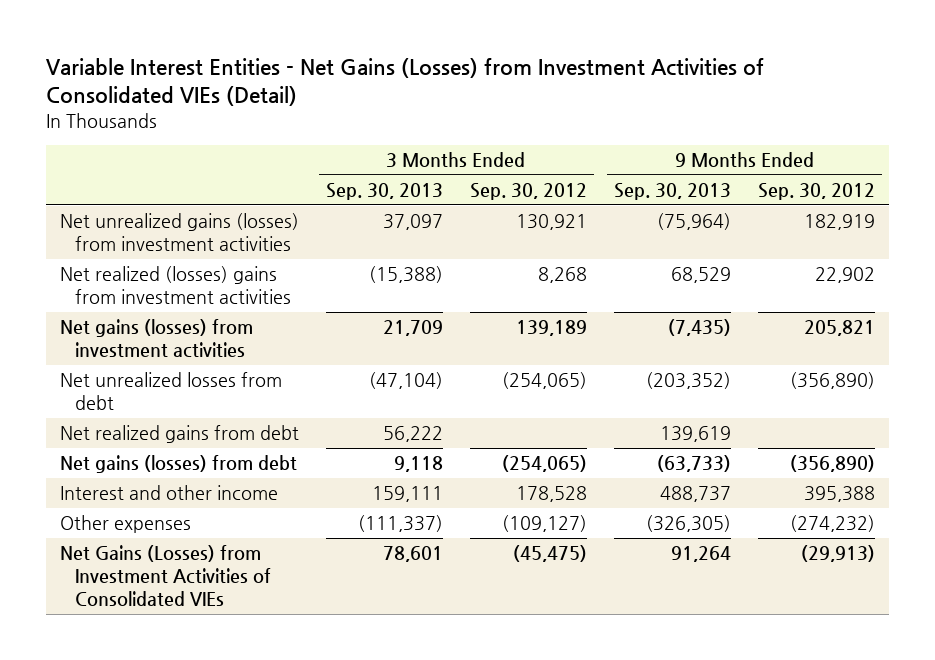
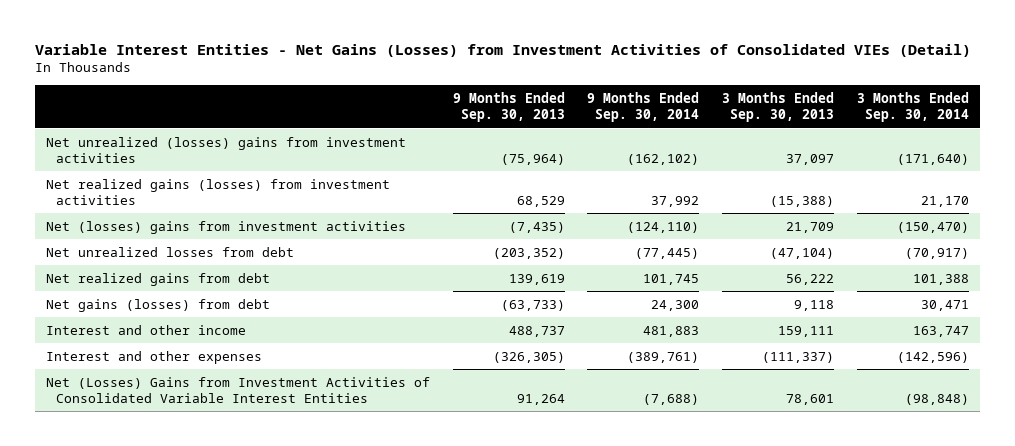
[469,183,587,201] Sep. 30, 2012 -> none
[758,183,876,201] Sep. 30, 2012 -> none
none -> [587,92,700,123] 9 Months Ended Sep. 30, 2014
none -> [856,92,969,123] 3 Months Ended Sep. 30, 2014
[59,213,299,252] Net unrealized gains (losses) from investment activities -> [46,136,407,163] Net unrealized (losses) gains from investment activities
[59,266,292,305] Net realized (losses) gains from investment activities -> [46,178,391,205] Net realized gains (losses) from investment activities
[59,319,253,359] Net gains (losses) from investment activities -> [46,220,407,234] Net (losses) gains from investment activities
[59,515,191,534] Other expenses -> [46,350,263,364] Interest and other expenses
[59,545,272,607] Net Gains (Losses) from Investment Activities of Consolidated VIEs -> [46,376,431,403] Net (Losses) Gains from Investment Activities of Consolidated Variable Interest Entities

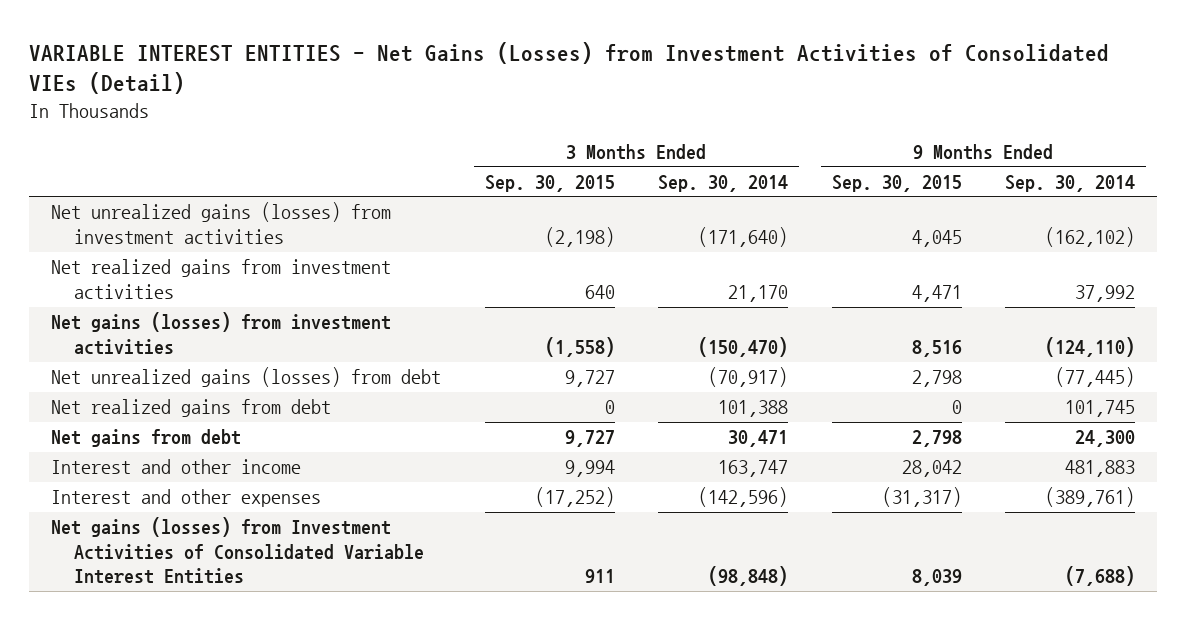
[34,43,971,57] Variable Interest Entities - Net Gains (Losses) from Investment Activities of Consolidated VIEs (Detail) -> [29,41,1110,95] VARIABLE INTEREST ENTITIES - Net Gains (Losses) from Investment Activities of Consolidated VIEs (Detail)
[452,92,565,123] 9 Months Ended Sep. 30, 2013 -> none
[722,92,835,123] 3 Months Ended Sep. 30, 2013 -> none
none -> [484,174,615,192] Sep. 30, 2015
none -> [831,174,962,192] Sep. 30, 2015
[46,136,407,163] Net unrealized (losses) gains from investment activities -> [51,202,392,244] Net unrealized gains (losses) from investment activities
[46,178,391,205] Net realized gains (losses) from investment activities -> [51,259,392,299] Net realized gains from investment activities
[46,220,407,234] Net (losses) gains from investment activities -> [51,312,392,355] Net gains (losses) from investment activities
[46,246,295,257] Net unrealized losses from debt -> [51,367,442,388] Net unrealized gains (losses) from debt
[46,298,271,312] Net gains (losses) from debt -> [51,429,242,448] Net gains from debt
[46,376,431,403] Net (Losses) Gains from Investment Activities of Consolidated Variable Interest Entities -> [51,517,425,585] Net gains (losses) from Investment Activities of Consolidated Variable Interest Entities

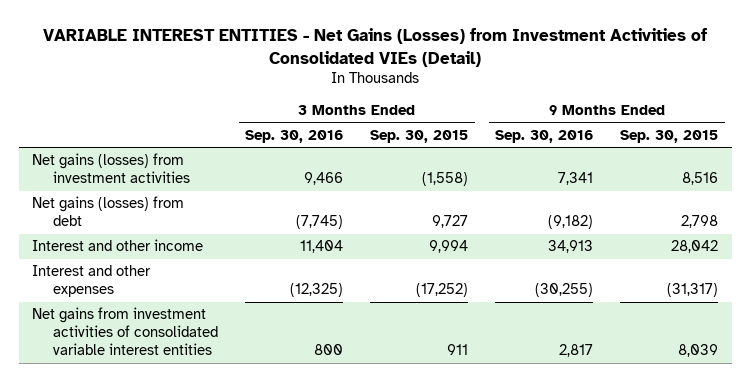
[658,174,789,192] Sep. 30, 2014 -> none
[1005,174,1136,192] Sep. 30, 2014 -> none
none -> [245,129,344,143] Sep. 30, 2016
none -> [495,129,594,143] Sep. 30, 2016
[51,202,392,244] Net unrealized gains (losses) from investment activities -> none
[51,259,392,299] Net realized gains from investment activities -> none
[51,367,442,388] Net unrealized gains (losses) from debt -> none
[51,399,332,418] Net realized gains from debt -> none
[51,429,242,448] Net gains from debt -> [32,196,185,227] Net gains (losses) from debt
[51,517,425,585] Net gains (losses) from Investment Activities of Consolidated Variable Interest Entities -> [32,307,219,356] Net gains from investment activities of consolidated variable interest entities

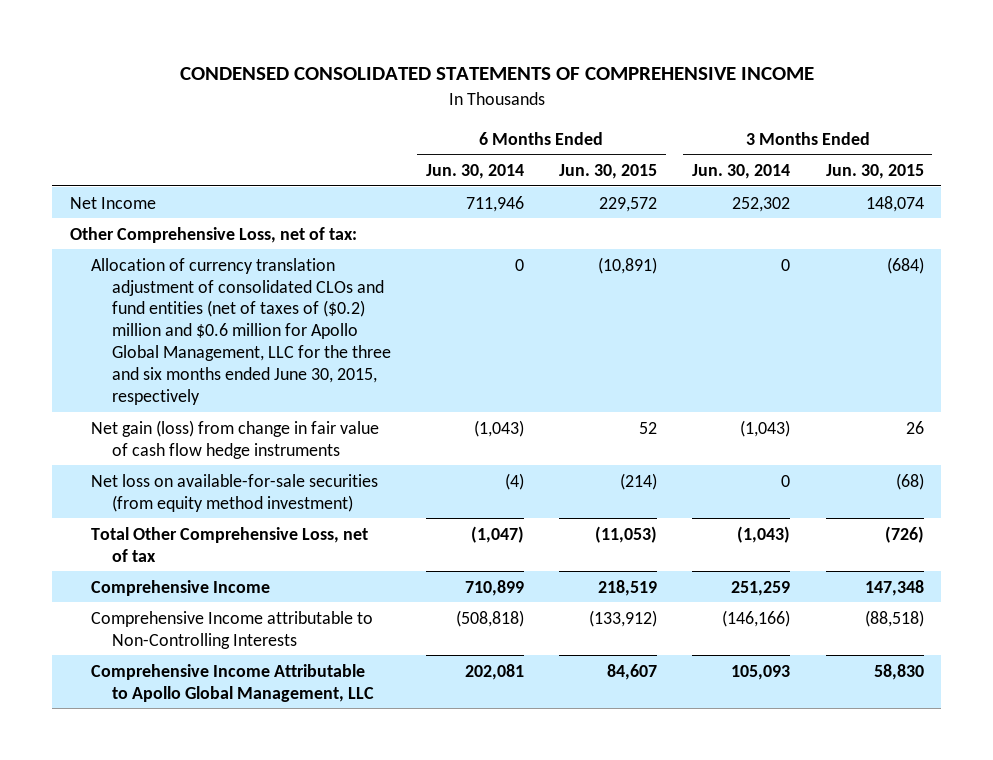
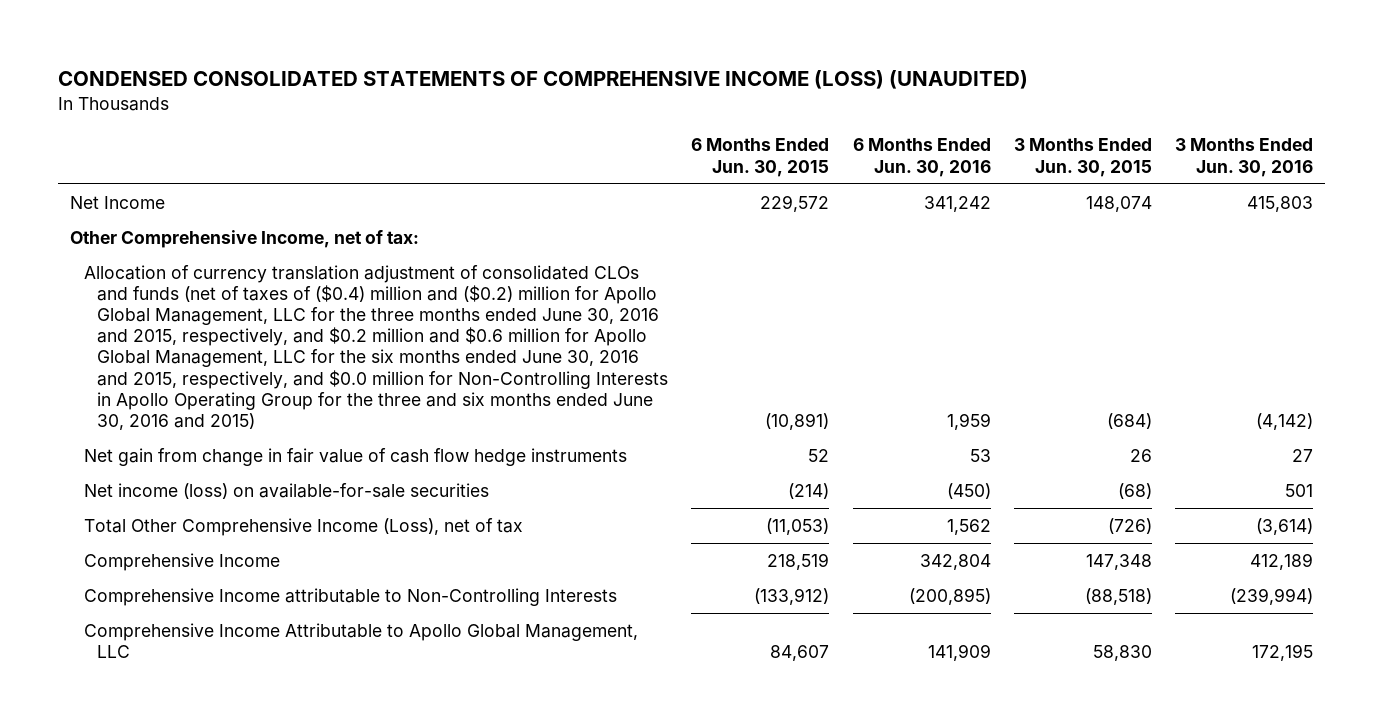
[179,67,814,81] CONDENSED CONSOLIDATED STATEMENTS OF COMPREHENSIVE INCOME -> [58,69,1029,89] CONDENSED CONSOLIDATED STATEMENTS OF COMPREHENSIVE INCOME (LOSS) (UNAUDITED)
[425,164,524,180] Jun. 30, 2014 -> none
[692,164,791,180] Jun. 30, 2014 -> none
none -> [852,138,991,177] 6 Months Ended Jun. 30, 2016
none -> [1175,138,1314,177] 3 Months Ended Jun. 30, 2016
[69,226,357,243] Other Comprehensive Loss, net of tax: -> [70,229,420,248] Other Comprehensive Income, net of tax:
[90,257,391,406] Allocation of currency translation adjustment of consolidated CLOs and fund entities (net of taxes of ($0.2) million and $0.6 million for Apollo Global Management, LLC for the three and six months ended June 30, 2015, respectively -> [83,264,669,430] Allocation of currency translation adjustment of consolidated CLOs and funds (net of taxes of ($0.4) million and ($0.2) million for Apollo Global Management, LLC for the three months ended June 30, 2016 and 2015, respectively, and $0.2 million and $0.6 million for Apollo Global Management, LLC for the six months ended June 30, 2016 and 2015, respectively, and $0.0 million for Non-Controlling Interests in Apollo Operating Group for the three and six months ended June 30, 2016 and 2015)
[90,419,379,459] Net gain (loss) from change in fair value of cash flow hedge instruments -> [83,447,627,466] Net gain from change in fair value of cash flow hedge instruments
[90,473,378,512] Net loss on available-for-sale securities (from equity method investment) -> [83,482,489,499] Net income (loss) on available-for-sale securities
[90,526,368,562] Total Other Comprehensive Loss, net of tax -> [83,517,523,536] Total Other Comprehensive Income (Loss), net of tax

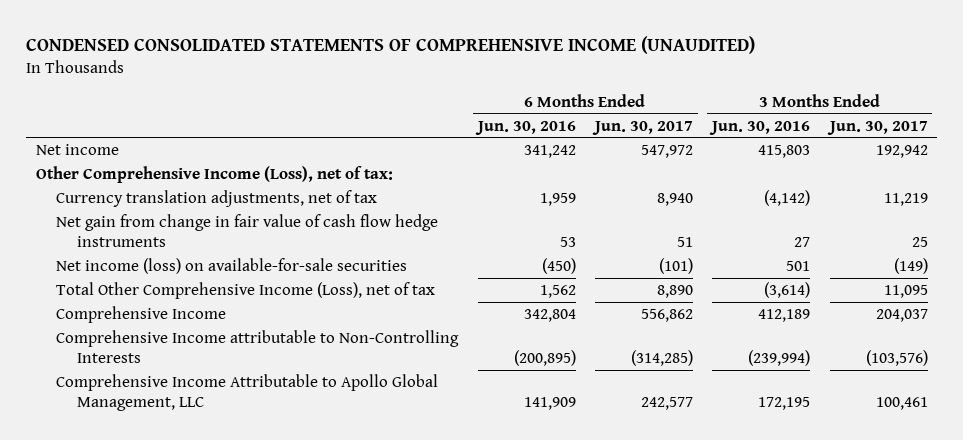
[58,69,1029,89] CONDENSED CONSOLIDATED STATEMENTS OF COMPREHENSIVE INCOME (LOSS) (UNAUDITED) -> [26,36,756,55] CONDENSED CONSOLIDATED STATEMENTS OF COMPREHENSIVE INCOME (UNAUDITED)
[691,138,830,177] 6 Months Ended Jun. 30, 2015 -> none
[1013,138,1152,177] 3 Months Ended Jun. 30, 2015 -> none
none -> [591,120,693,135] Jun. 30, 2017
none -> [826,120,928,135] Jun. 30, 2017
[70,195,166,209] Net Income -> [35,144,119,156] Net income
[70,229,420,248] Other Comprehensive Income, net of tax: -> [35,166,393,184] Other Comprehensive Income (Loss), net of tax:
[83,264,669,430] Allocation of currency translation adjustment of consolidated CLOs and funds (net of taxes of ($0.4) million and ($0.2) million for Apollo Global Management, LLC for the three months ended June 30, 2016 and 2015, respectively, and $0.2 million and $0.6 million for Apollo Global Management, LLC for the six months ended June 30, 2016 and 2015, respectively, and $0.0 million for Non-Controlling Interests in Apollo Operating Group for the three and six months ended June 30, 2016 and 2015) -> [56,190,378,208] Currency translation adjustments, net of tax

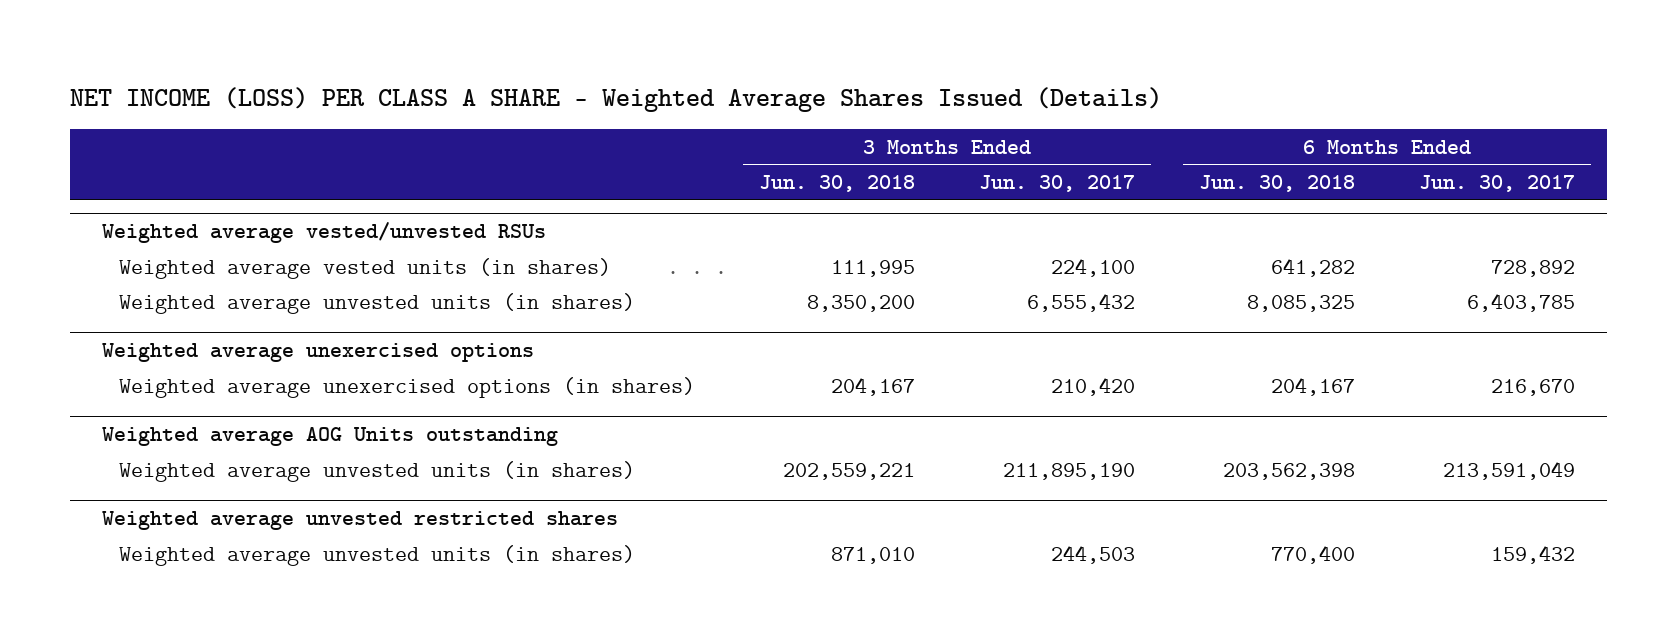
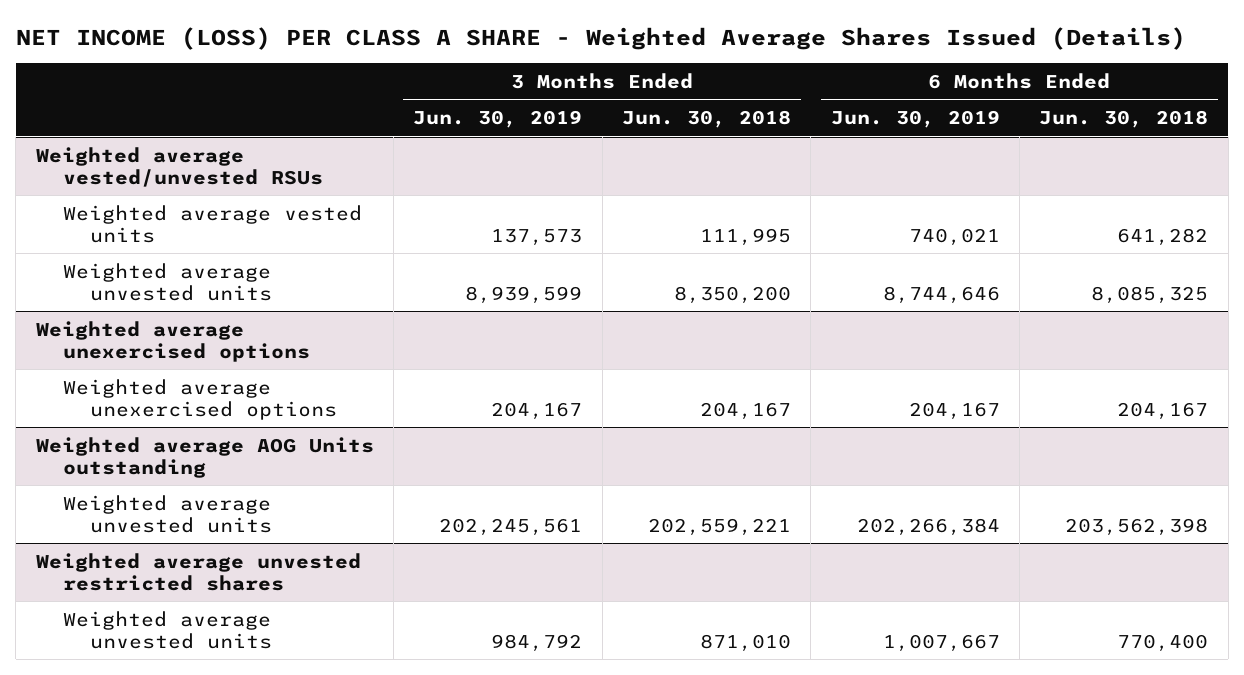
[978,174,1135,192] Jun. 30, 2017 -> none
[1418,174,1575,192] Jun. 30, 2017 -> none
none -> [413,110,583,129] Jun. 30, 2019
none -> [830,110,1000,129] Jun. 30, 2019
[119,257,612,279] Weighted average vested units (in shares) -> [62,204,362,243] Weighted average vested units
[119,292,636,314] Weighted average unvested units (in shares) -> [62,262,272,301] Weighted average unvested units
[119,376,696,398] Weighted average unexercised options (in shares) -> [62,378,337,420] Weighted average unexercised options
[119,460,636,482] Weighted average unvested units (in shares) -> [62,494,272,533] Weighted average unvested units
[119,544,636,566] Weighted average unvested units (in shares) -> [62,610,272,649] Weighted average unvested units

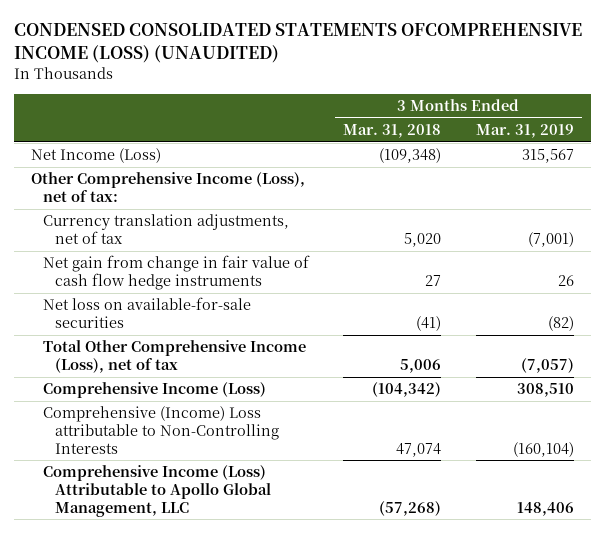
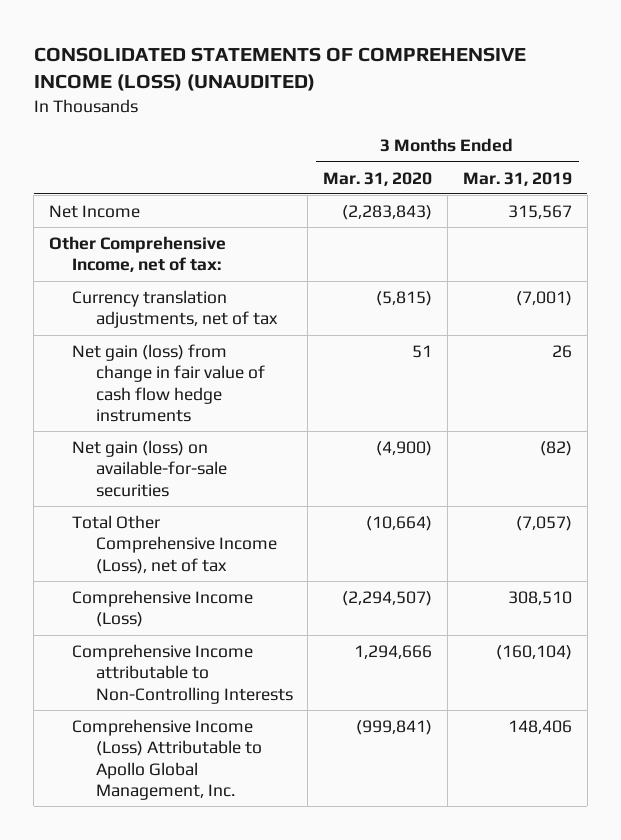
[13,23,582,64] CONDENSED CONSOLIDATED STATEMENTS OFCOMPREHENSIVE INCOME (LOSS) (UNAUDITED) -> [33,46,526,92] CONSOLIDATED STATEMENTS OF COMPREHENSIVE INCOME (LOSS) (UNAUDITED)
[343,124,442,139] Mar. 31, 2018 -> none
none -> [323,171,433,186] Mar. 31, 2020
[30,148,161,164] Net Income (Loss) -> [48,204,140,218] Net Income
[30,172,305,203] Other Comprehensive Income (Loss), net of tax: -> [48,235,226,273] Other Comprehensive Income, net of tax:
[42,255,310,291] Net gain from change in fair value of cash flow hedge instruments -> [72,343,265,422] Net gain (loss) from change in fair value of cash flow hedge instruments
[42,297,251,329] Net loss on available-for-sale securities -> [72,439,227,497] Net gain (loss) on available-for-sale securities
[42,406,279,454] Comprehensive (Income) Loss attributable to Non-Controlling Interests -> [72,643,293,704] Comprehensive Income attributable to Non-Controlling Interests
[42,465,271,517] Comprehensive Income (Loss) Attributable to Apollo Global Management, LLC -> [72,718,262,800] Comprehensive Income (Loss) Attributable to Apollo Global Management, Inc.

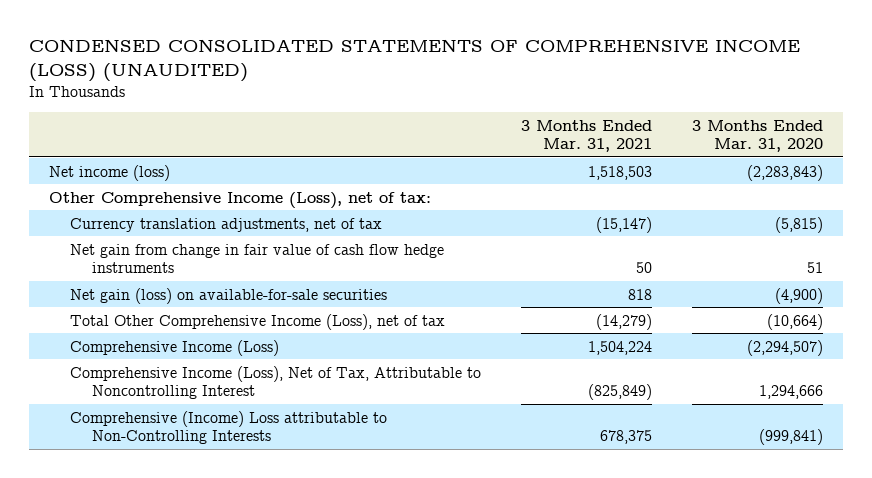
[33,46,526,92] CONSOLIDATED STATEMENTS OF COMPREHENSIVE INCOME (LOSS) (UNAUDITED) -> [28,39,800,83] CONDENSED CONSOLIDATED STATEMENTS OF COMPREHENSIVE INCOME (LOSS) (UNAUDITED)
[462,171,572,186] Mar. 31, 2019 -> none
none -> [521,119,653,152] 3 Months Ended Mar. 31, 2021
[48,204,140,218] Net Income -> [48,164,170,181] Net income (loss)
[48,235,226,273] Other Comprehensive Income, net of tax: -> [48,191,431,209] Other Comprehensive Income (Loss), net of tax:
[72,343,265,422] Net gain (loss) from change in fair value of cash flow hedge instruments -> [70,243,445,273] Net gain from change in fair value of cash flow hedge instruments
[72,643,293,704] Comprehensive Income attributable to Non-Controlling Interests -> [70,365,482,399] Comprehensive Income (Loss), Net of Tax, Attributable to Noncontrolling Interest
[72,718,262,800] Comprehensive Income (Loss) Attributable to Apollo Global Management, Inc. -> [70,410,388,444] Comprehensive (Income) Loss attributable to Non-Controlling Interests

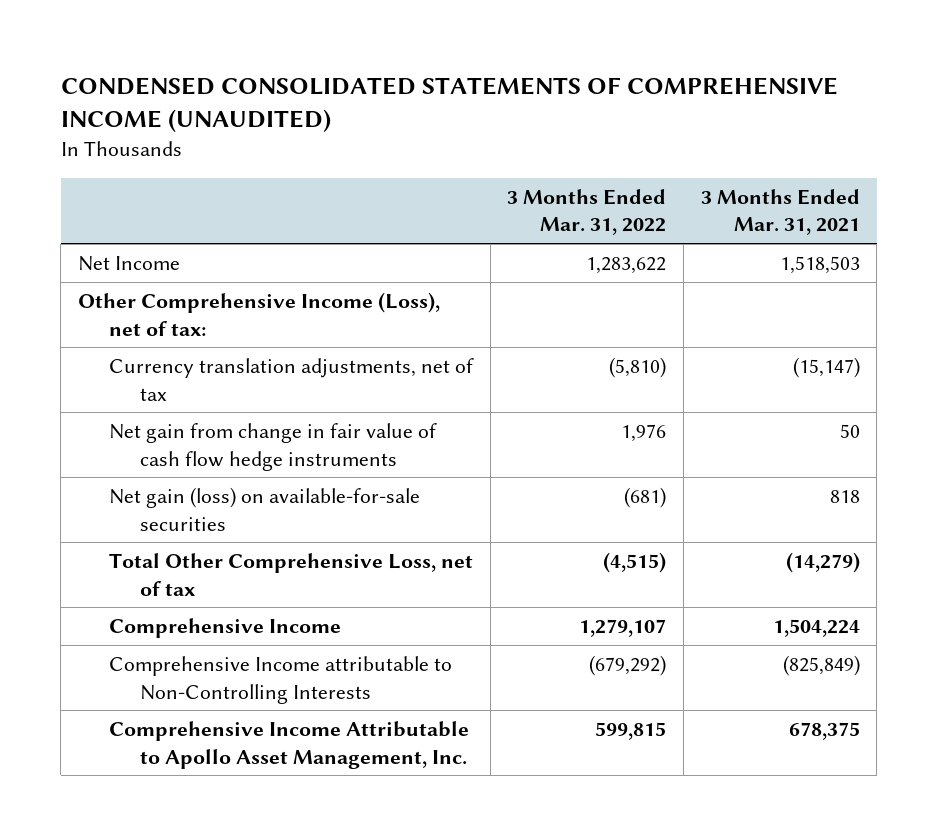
[28,39,800,83] CONDENSED CONSOLIDATED STATEMENTS OF COMPREHENSIVE INCOME (LOSS) (UNAUDITED) -> [60,77,838,133] CONDENSED CONSOLIDATED STATEMENTS OF COMPREHENSIVE INCOME (UNAUDITED)
[692,119,824,152] 3 Months Ended Mar. 31, 2020 -> none
none -> [507,188,667,236] 3 Months Ended Mar. 31, 2022
[48,164,170,181] Net income (loss) -> [77,255,180,271] Net Income
[70,313,446,330] Total Other Comprehensive Income (Loss), net of tax -> [109,552,474,596] Total Other Comprehensive Loss, net of tax
[70,339,280,356] Comprehensive Income (Loss) -> [109,617,342,638] Comprehensive Income
[70,365,482,399] Comprehensive Income (Loss), Net of Tax, Attributable to Noncontrolling Interest -> [109,655,453,704] Comprehensive Income attributable to Non-Controlling Interests
[70,410,388,444] Comprehensive (Income) Loss attributable to Non-Controlling Interests -> [109,720,470,769] Comprehensive Income Attributable to Apollo Asset Management, Inc.

